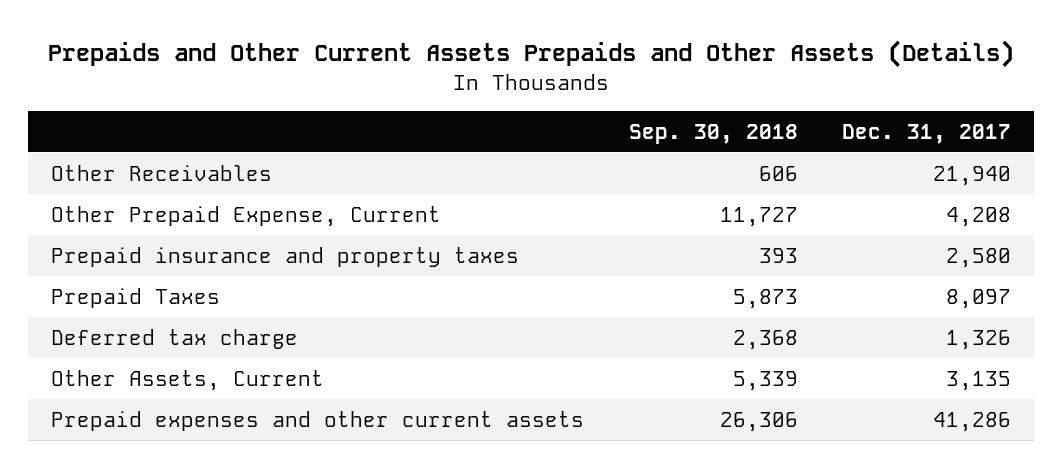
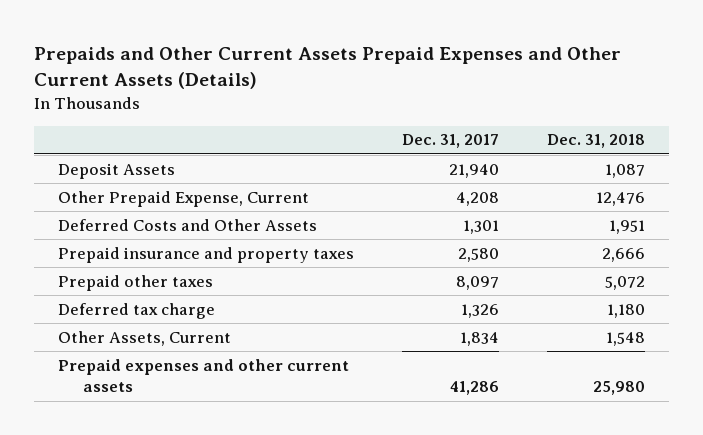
[48,40,1015,69] Prepaids and Other Current Assets Prepaids and Other Assets (Details) -> [34,47,622,90] Prepaids and Other Current Assets Prepaid Expenses and Other Current Assets (Details)
[628,123,798,144] Sep. 30, 2018 -> none
none -> [547,134,646,149] Dec. 31, 2018
[50,164,272,181] Other Receivables -> [58,162,176,179] Deposit Assets
none -> [58,218,318,231] Deferred Costs and Other Assets
[50,287,220,308] Prepaid Taxes -> [58,274,214,291] Prepaid other taxes
[946,370,1012,391] 3,135 -> [460,331,500,346] 1,834

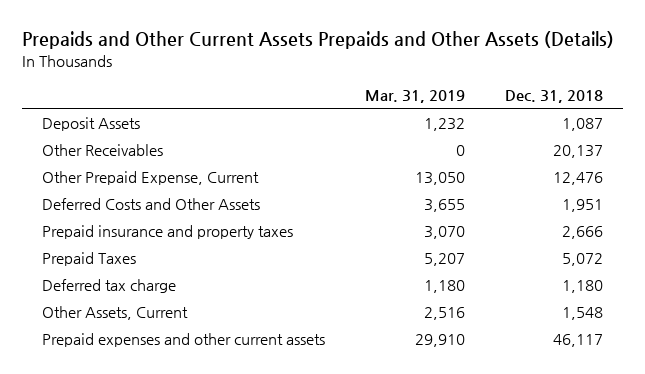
[34,47,622,90] Prepaids and Other Current Assets Prepaid Expenses and Other Current Assets (Details) -> [21,31,614,50] Prepaids and Other Current Assets Prepaids and Other Assets (Details)
[402,134,500,149] Dec. 31, 2017 -> none
none -> [365,89,466,103] Mar. 31, 2019
none -> [42,143,164,156] Other Receivables
[58,274,214,291] Prepaid other taxes -> [42,251,137,266] Prepaid Taxes
[593,381,646,396] 25,980 -> [553,333,604,347] 46,117

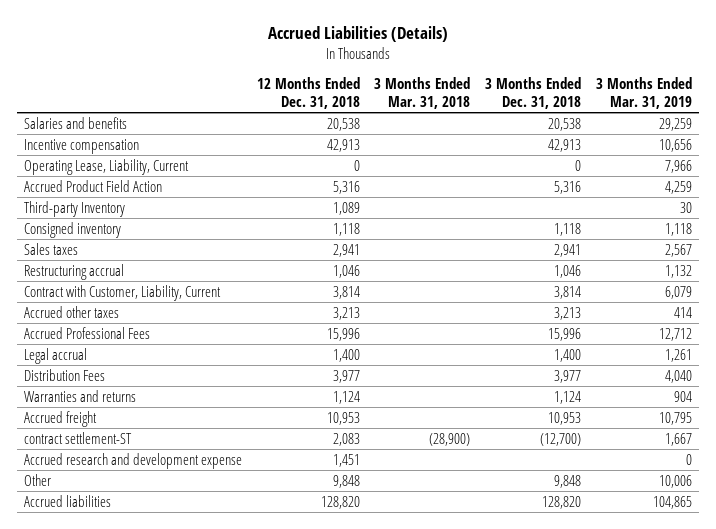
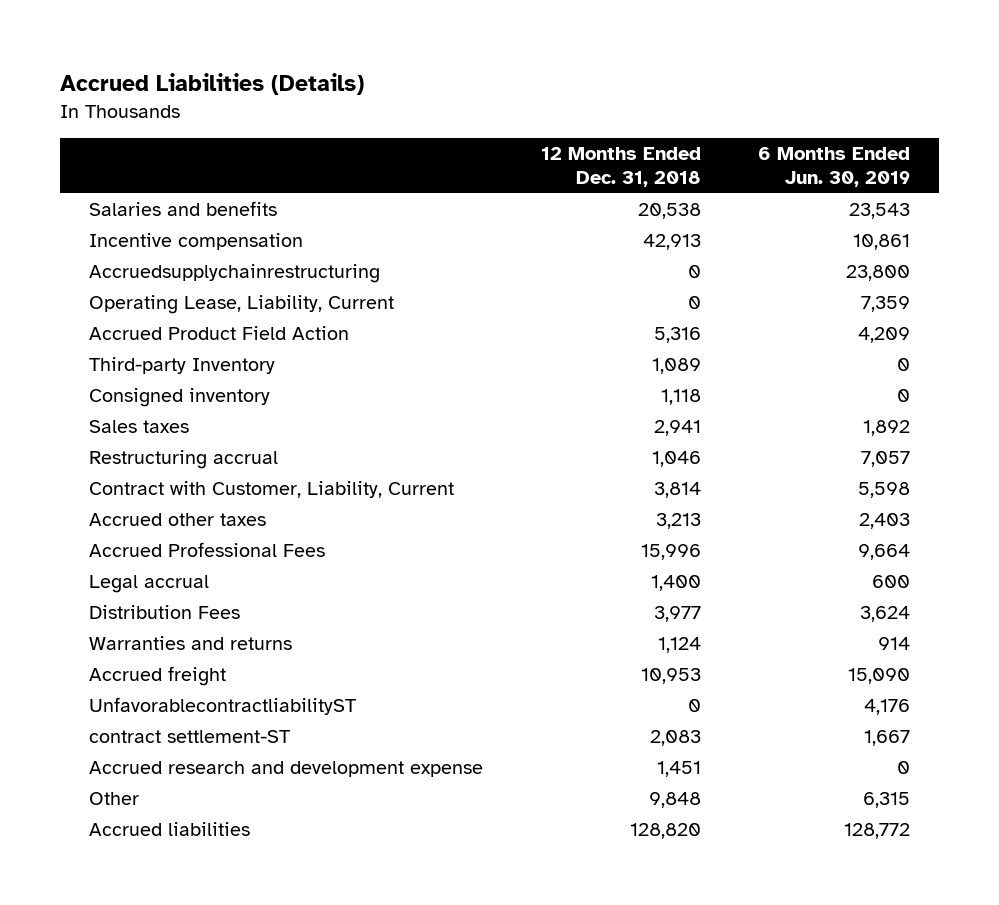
[374,77,471,109] 3 Months Ended Mar. 31, 2018 -> none
[485,77,582,109] 3 Months Ended Dec. 31, 2018 -> none
[595,77,692,109] 3 Months Ended Mar. 31, 2019 -> none
none -> [758,147,911,187] 6 Months Ended Jun. 30, 2019
none -> [89,264,381,284] Accruedsupplychainrestructuring
none -> [89,697,357,716] UnfavorablecontractliabilityST

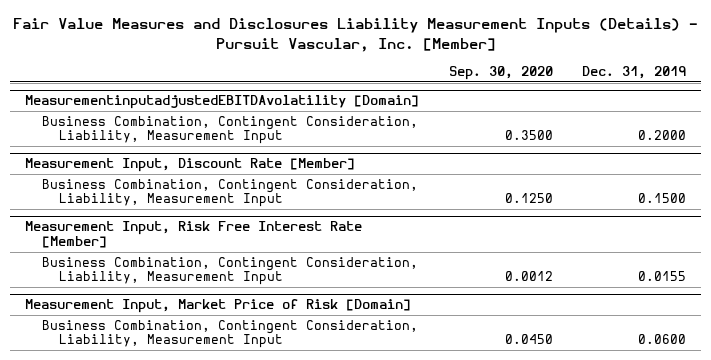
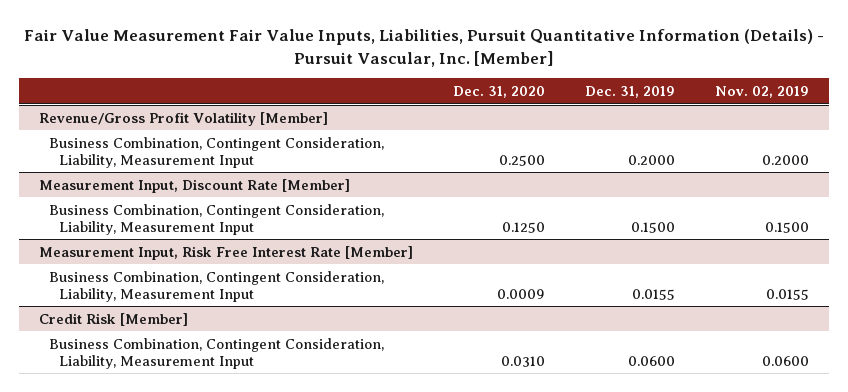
[12,18,698,52] Fair Value Measures and Disclosures Liability Measurement Inputs (Details) - Pursuit Vascular, Inc. [Member] -> [23,29,824,67] Fair Value Measurement Fair Value Inputs, Liabilities, Pursuit Quantitative Information (Details) - Pursuit Vascular, Inc. [Member]
[448,66,553,81] Sep. 30, 2020 -> none
none -> [452,86,545,99] Dec. 31, 2020
none -> [715,86,810,99] Nov. 02, 2019
[25,95,420,110] MeasurementinputadjustedEBITDAvolatility [Domain] -> [38,111,328,126] Revenue/Gross Profit Volatility [Member]
[25,299,412,314] Measurement Input, Market Price of Risk [Domain] -> [38,312,188,326] Credit Risk [Member]

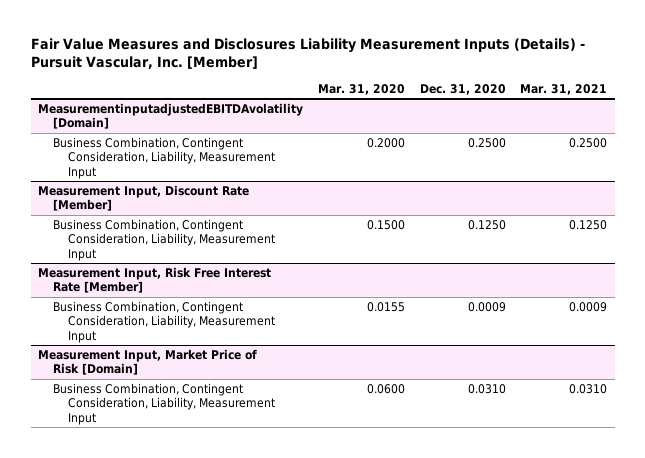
[23,29,824,67] Fair Value Measurement Fair Value Inputs, Liabilities, Pursuit Quantitative Information (Details) - Pursuit Vascular, Inc. [Member] -> [30,37,585,70] Fair Value Measures and Disclosures Liability Measurement Inputs (Details) - Pursuit Vascular, Inc. [Member]
[584,86,675,99] Dec. 31, 2019 -> none
[715,86,810,99] Nov. 02, 2019 -> none
none -> [317,83,405,95] Mar. 31, 2020
none -> [520,83,608,95] Mar. 31, 2021
[38,111,328,126] Revenue/Gross Profit Volatility [Member] -> [37,103,303,130] MeasurementinputadjustedEBITDAvolatility [Domain]
[38,312,188,326] Credit Risk [Member] -> [37,349,257,376] Measurement Input, Market Price of Risk [Domain]

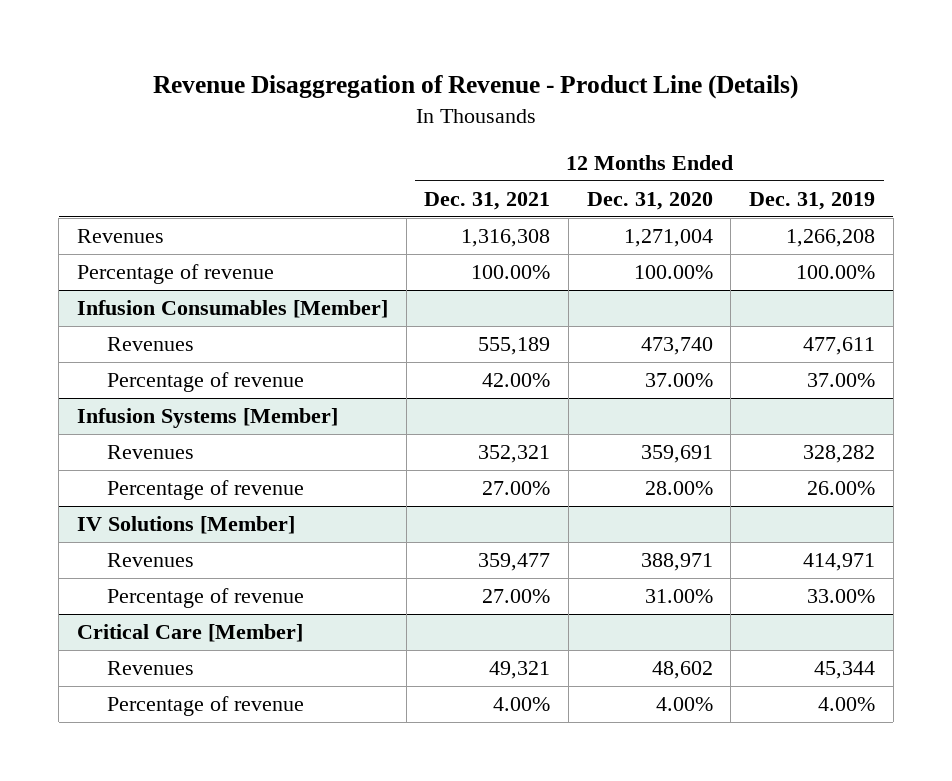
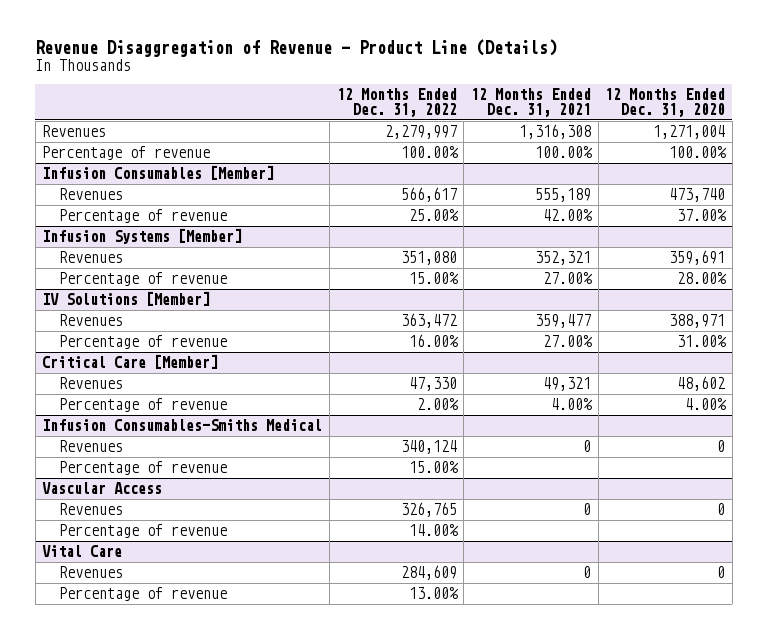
[749,191,876,210] Dec. 31, 2019 -> none
none -> [336,87,457,117] 12 Months Ended Dec. 31, 2022
none -> [42,419,323,432] Infusion Consumables-Smiths Medical
none -> [58,440,123,453] Revenues
none -> [58,461,227,476] Percentage of revenue
none -> [42,482,163,495] Vascular Access
none -> [58,503,123,516] Revenues
none -> [58,524,227,539] Percentage of revenue
none -> [42,545,123,558] Vital Care
none -> [58,566,123,579] Revenues
none -> [58,587,227,602] Percentage of revenue

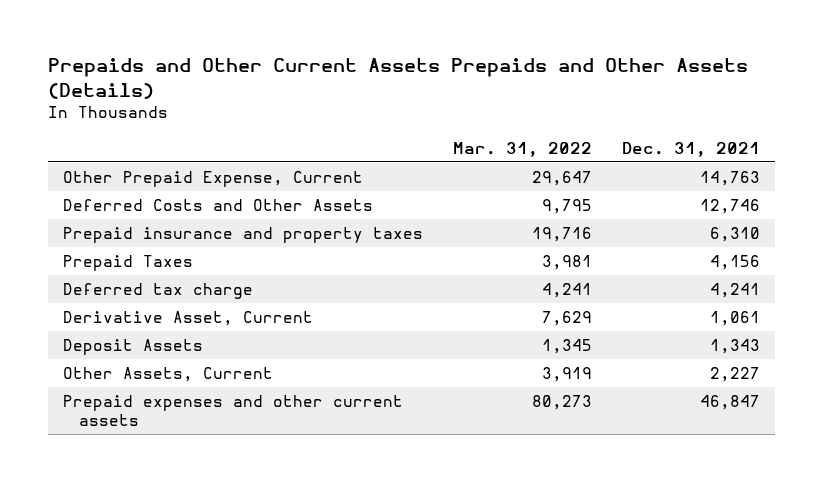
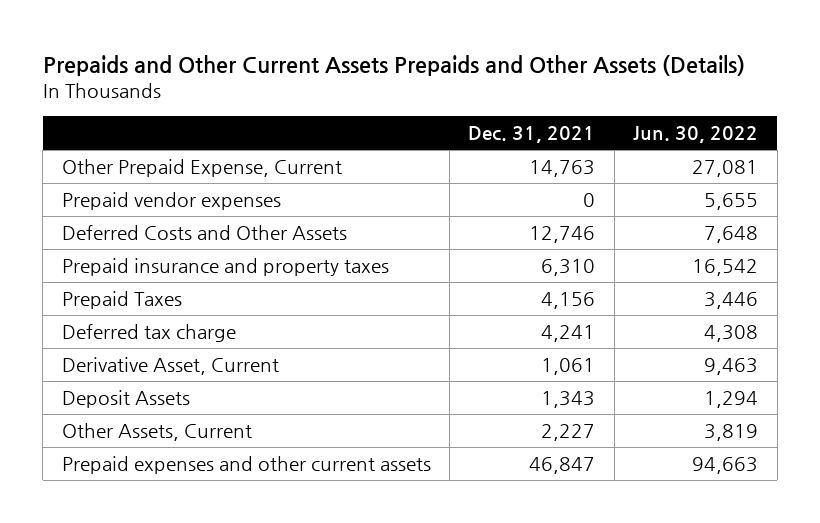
[452,141,592,157] Mar. 31, 2022 -> none
none -> [633,126,759,144] Jun. 30, 2022
none -> [61,192,281,211] Prepaid vendor expenses

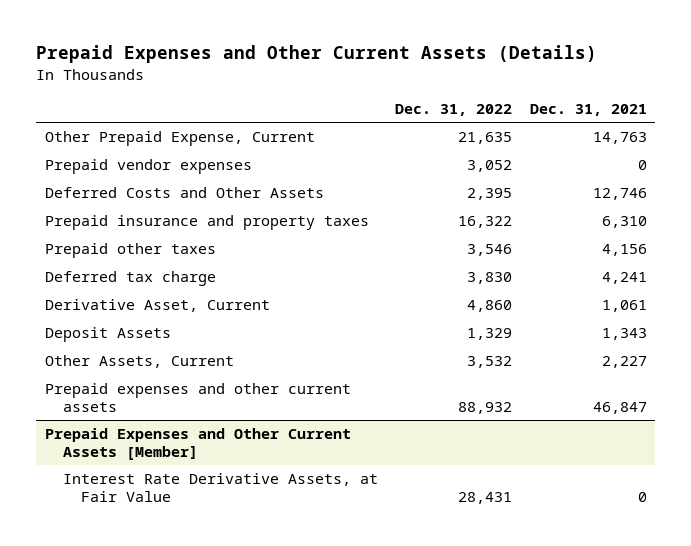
[42,55,745,77] Prepaids and Other Current Assets Prepaids and Other Assets (Details) -> [35,45,597,64] Prepaid Expenses and Other Current Assets (Details)
[633,126,759,144] Jun. 30, 2022 -> none
none -> [395,104,513,117] Dec. 31, 2022
[61,291,182,310] Prepaid Taxes -> [44,243,216,259] Prepaid other taxes
none -> [44,428,351,460] Prepaid Expenses and Other Current Assets [Member]
none -> [62,473,378,502] Interest Rate Derivative Assets, at Fair Value

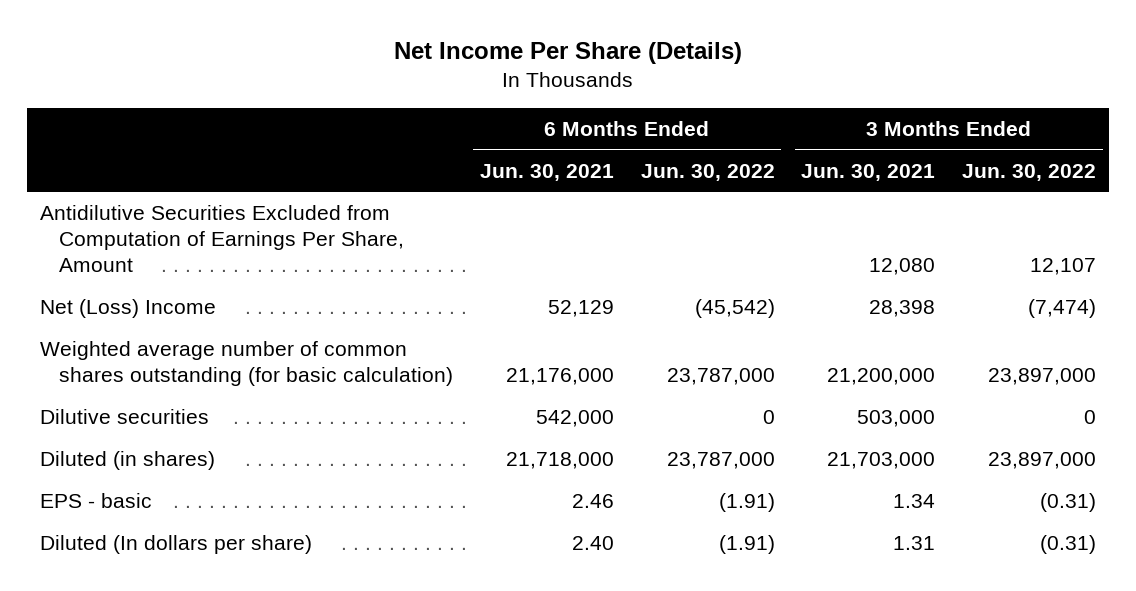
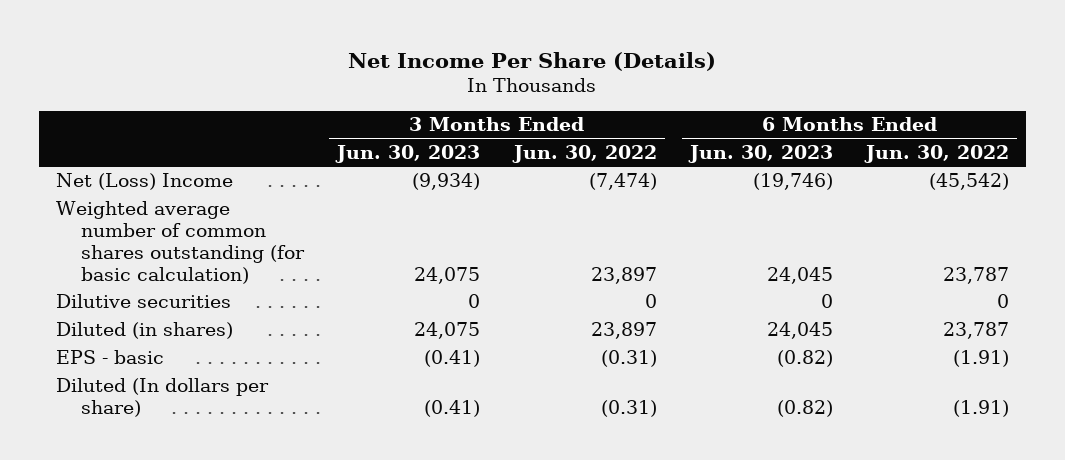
[479,163,614,181] Jun. 30, 2021 -> none
[801,163,936,181] Jun. 30, 2021 -> none
none -> [335,144,481,163] Jun. 30, 2023
none -> [687,144,833,163] Jun. 30, 2023
[39,204,405,273] Antidilutive Securities Excluded from Computation of Earnings Per Share, Amount -> none
[666,368,775,386] 23,787,000 -> [943,266,1010,284] 23,787
[987,368,1096,386] 23,897,000 -> [590,266,657,284] 23,897
[666,451,775,469] 23,787,000 -> [943,322,1010,340] 23,787
[987,451,1096,469] 23,897,000 -> [590,322,657,340] 23,897

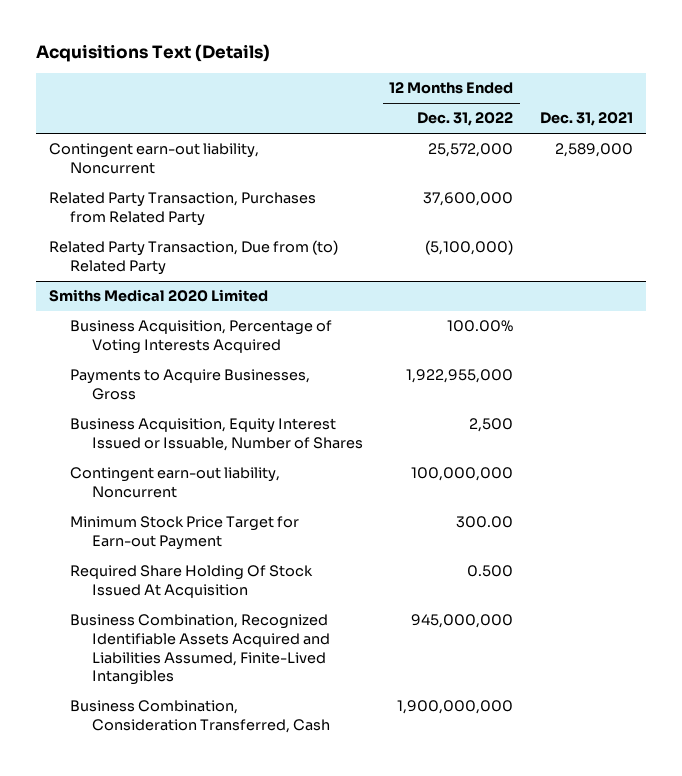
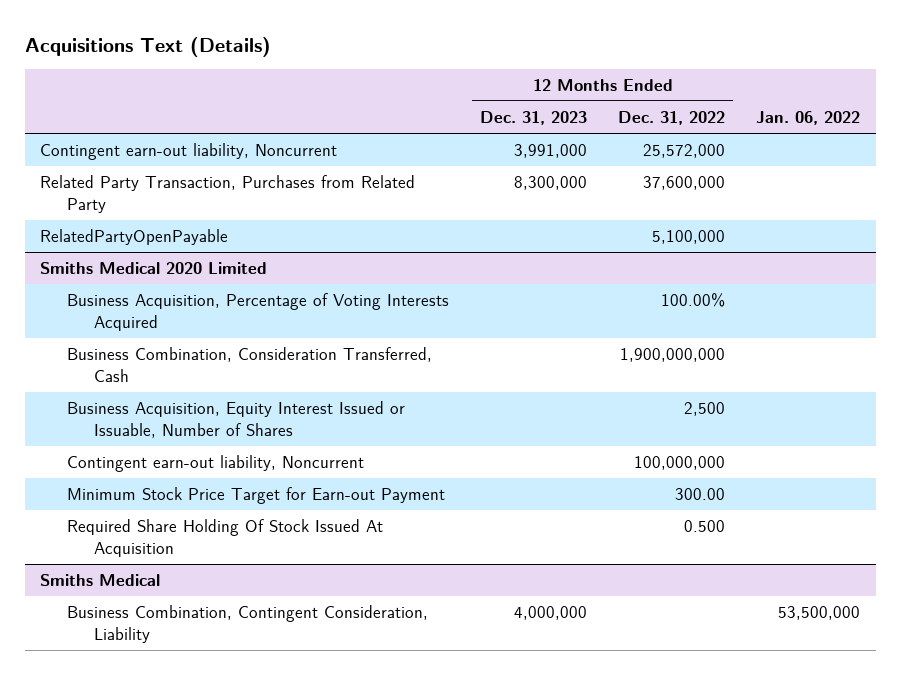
[539,112,633,127] Dec. 31, 2021 -> none
none -> [480,110,588,125] Dec. 31, 2023
none -> [756,110,861,125] Jan. 06, 2022
[49,240,339,275] Related Party Transaction, Due from (to) Related Party -> none
none -> [40,229,229,246] RelatedPartyOpenPayable
[70,369,311,400] Payments to Acquire Businesses, Gross -> none
[70,700,330,733] Business Combination, Consideration Transferred, Cash -> [67,347,433,382] Business Combination, Consideration Transferred, Cash
[70,614,330,686] Business Combination, Recognized Identifiable Assets Acquired and Liabilities Assumed, Finite-Lived Intangibles -> none
none -> [40,574,161,587] Smiths Medical
none -> [67,605,429,643] Business Combination, Contingent Consideration, Liability

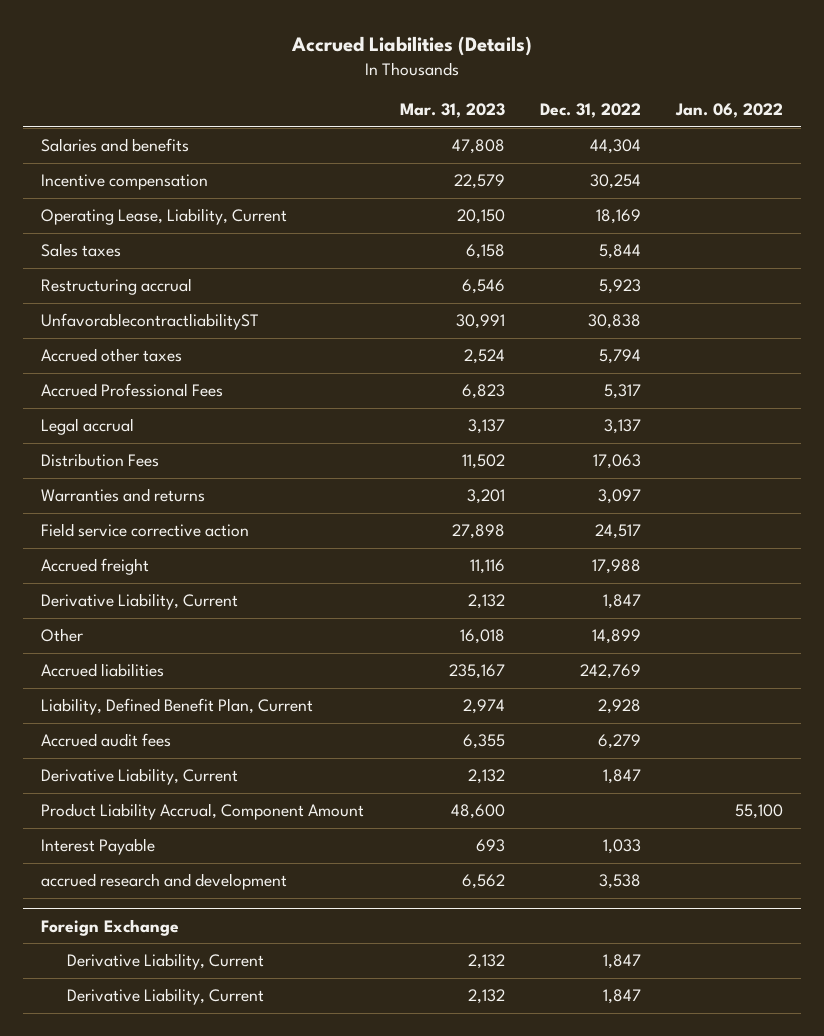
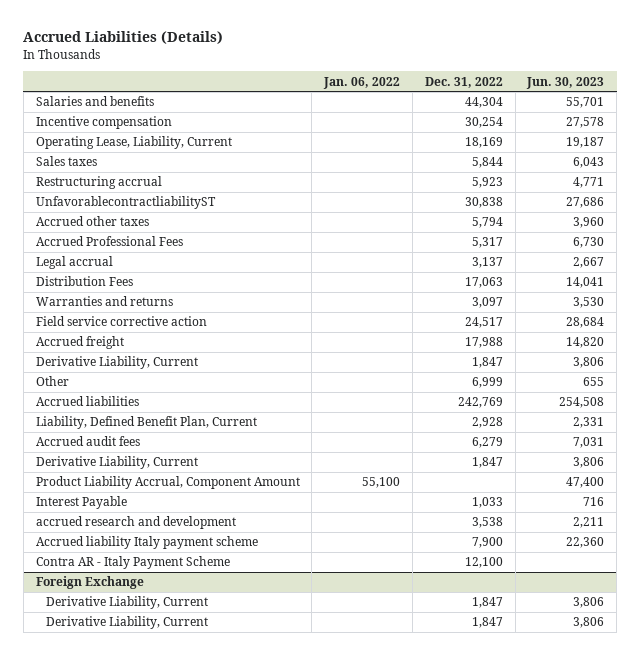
[399,103,505,119] Mar. 31, 2023 -> none
none -> [526,76,605,89] Jun. 30, 2023
[591,629,641,645] 14,899 -> [471,377,503,389] 6,999
none -> [35,536,258,550] Accrued liability Italy payment scheme
none -> [35,556,230,570] Contra AR - Italy Payment Scheme

